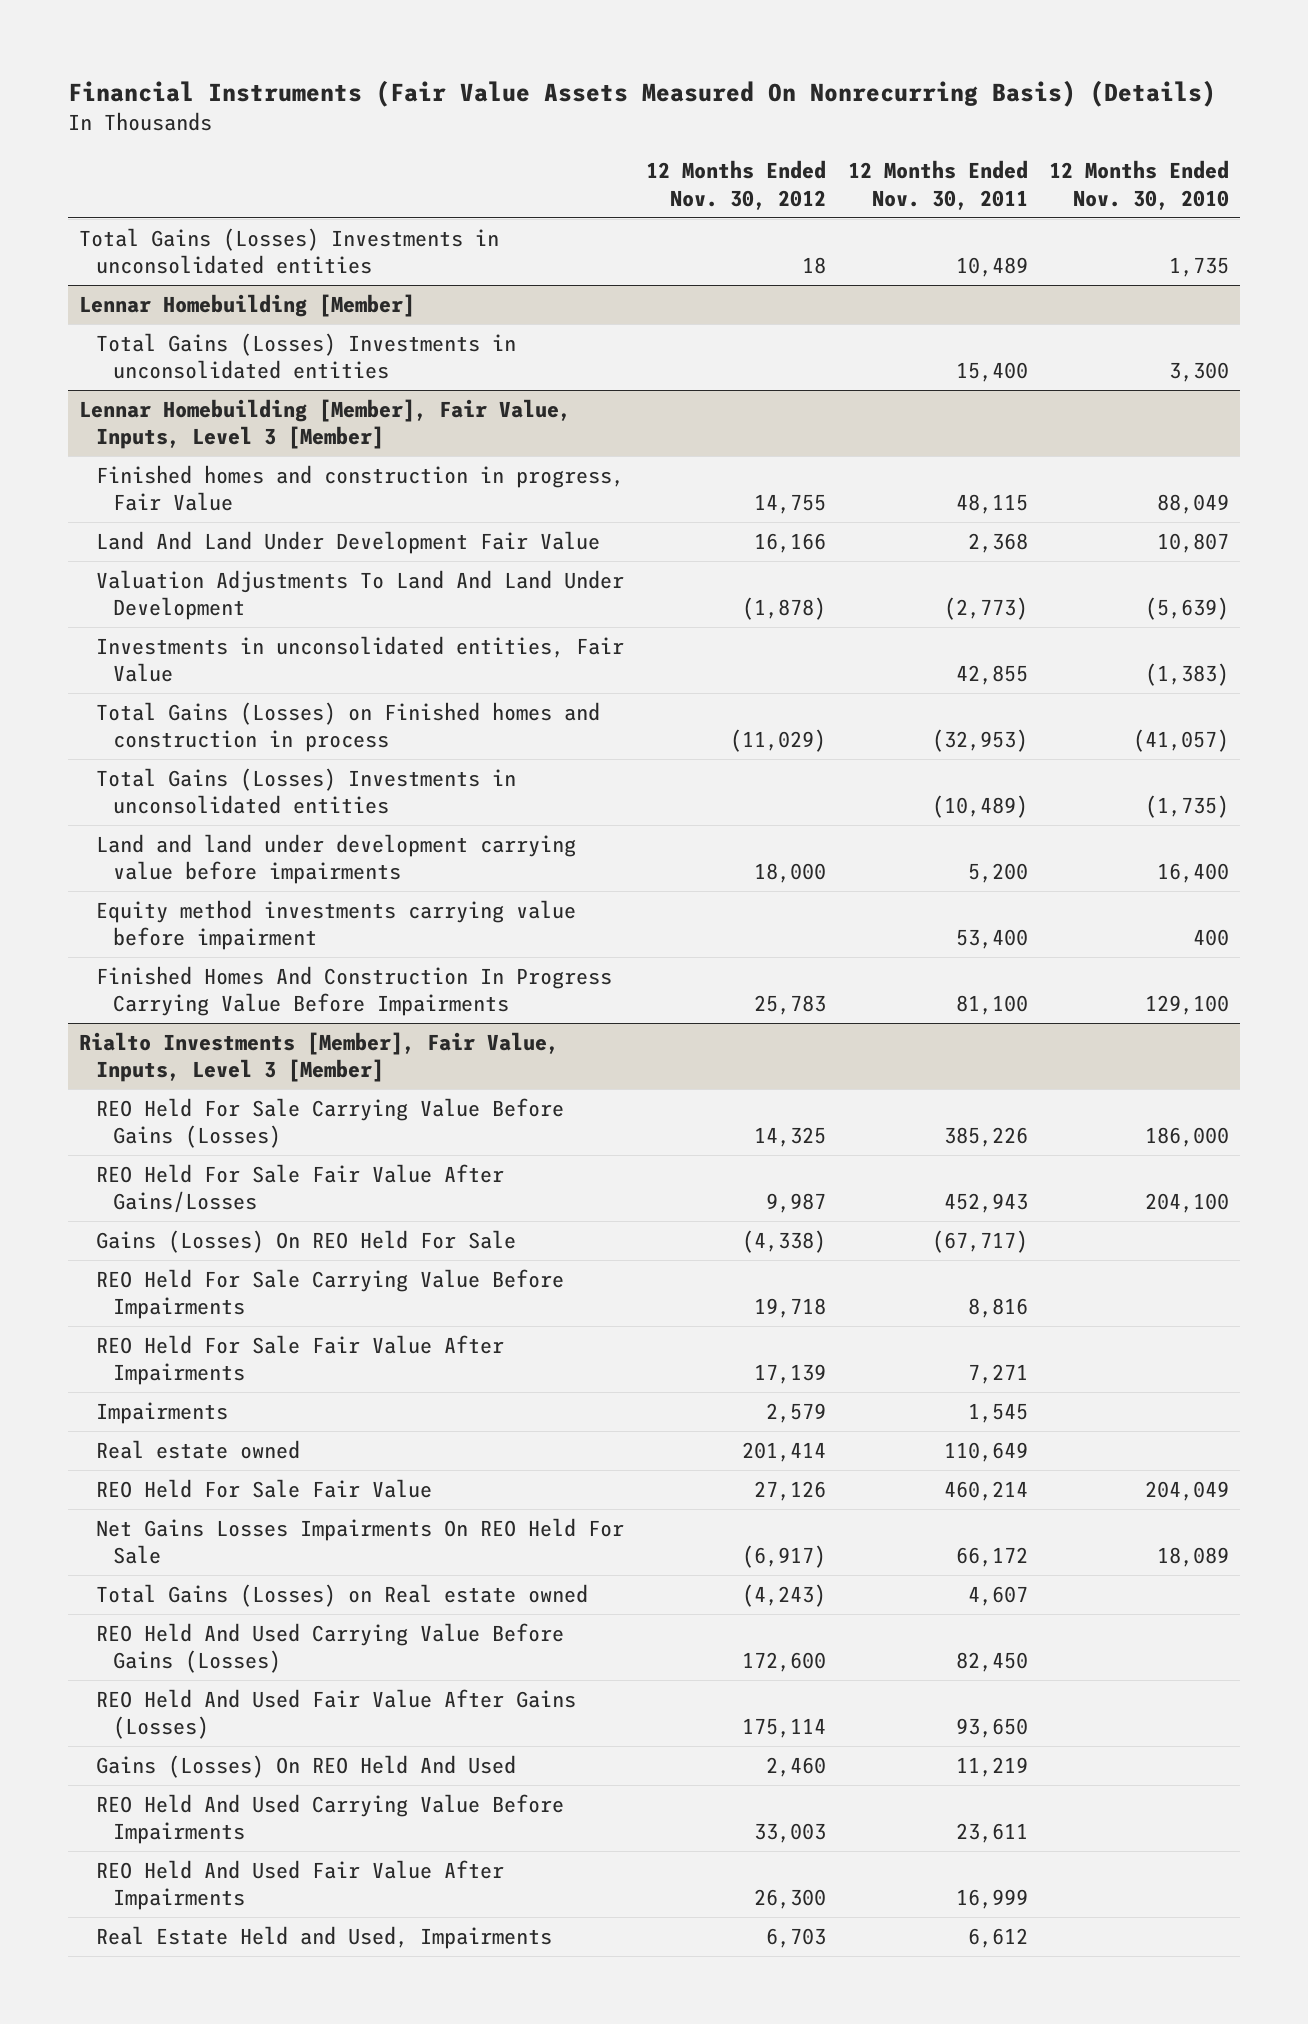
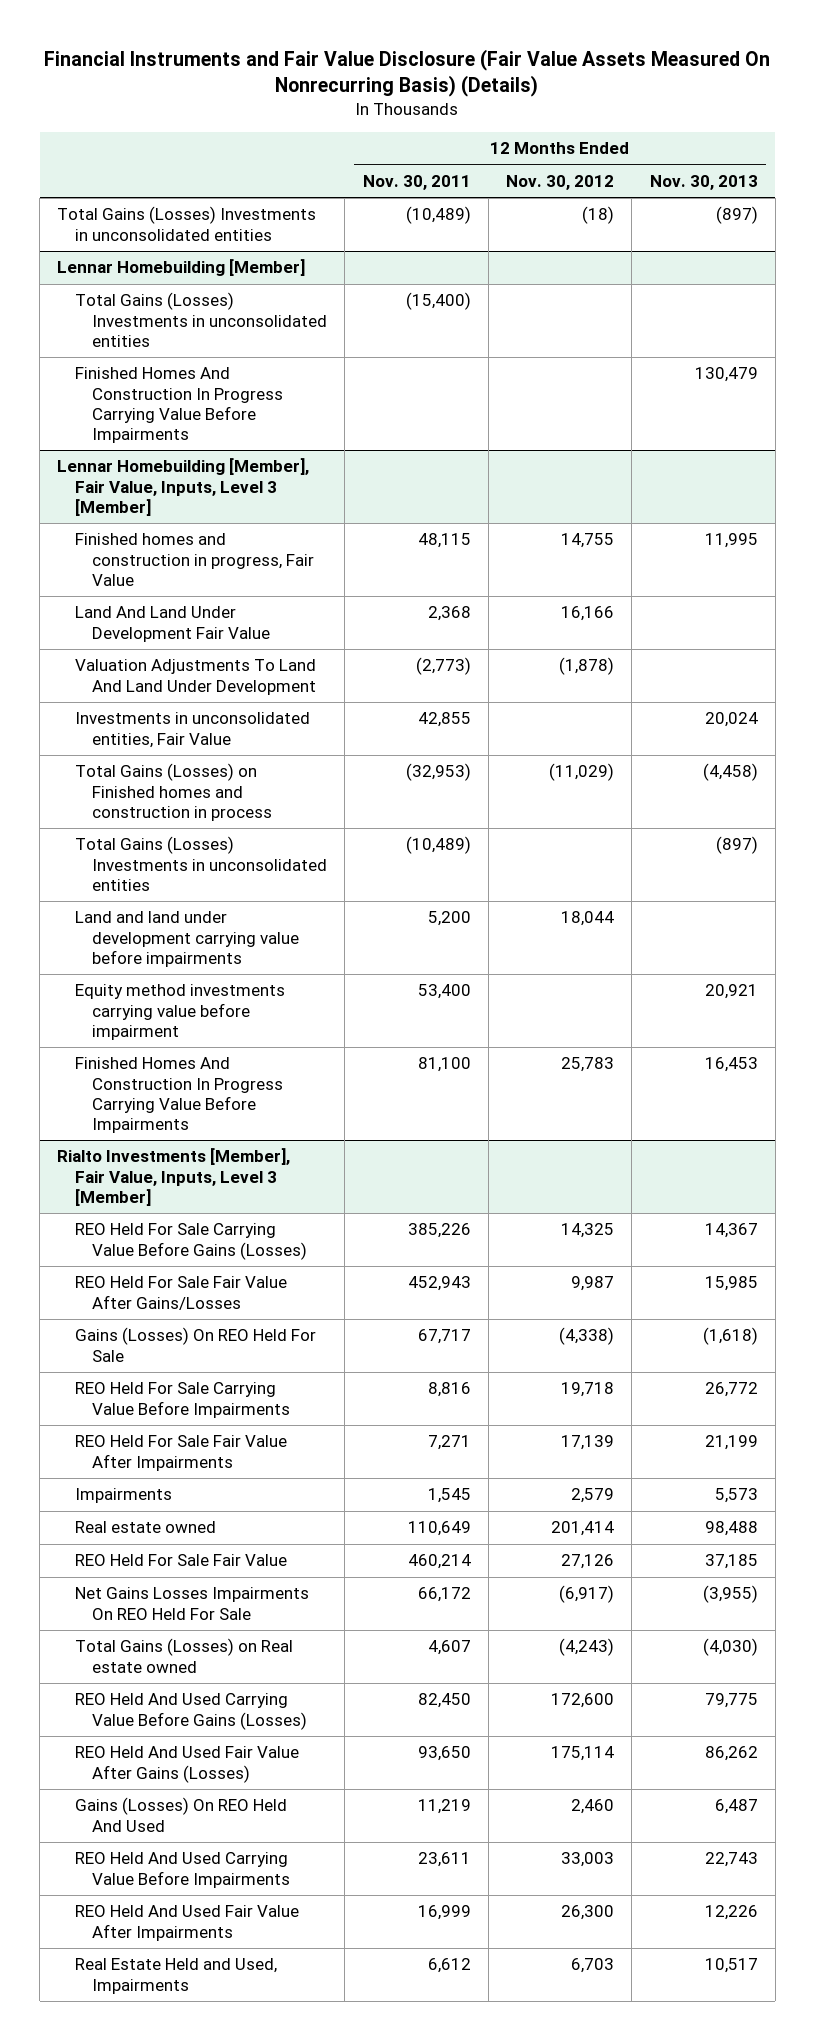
[68,80,1217,108] Financial Instruments (Fair Value Assets Measured On Nonrecurring Basis) (Details) -> [44,48,771,97] Financial Instruments and Fair Value Disclosure (Fair Value Assets Measured On Nonrecurring Basis) (Details)
[1049,160,1230,210] 12 Months Ended Nov. 30, 2010 -> none
none -> [649,174,758,190] Nov. 30, 2013
[801,257,826,275] 18 -> [582,206,615,225] (18)
[955,257,1028,278] 10,489 -> [405,206,471,225] (10,489)
[955,362,1028,383] 15,400 -> [405,292,471,311] (15,400)
none -> [74,367,284,443] Finished Homes And Construction In Progress Carrying Value Before Impairments
[753,863,826,884] 18,000 -> [561,911,615,927] 18,044
[931,1229,1028,1253] (67,717) -> [417,1329,471,1345] 67,717

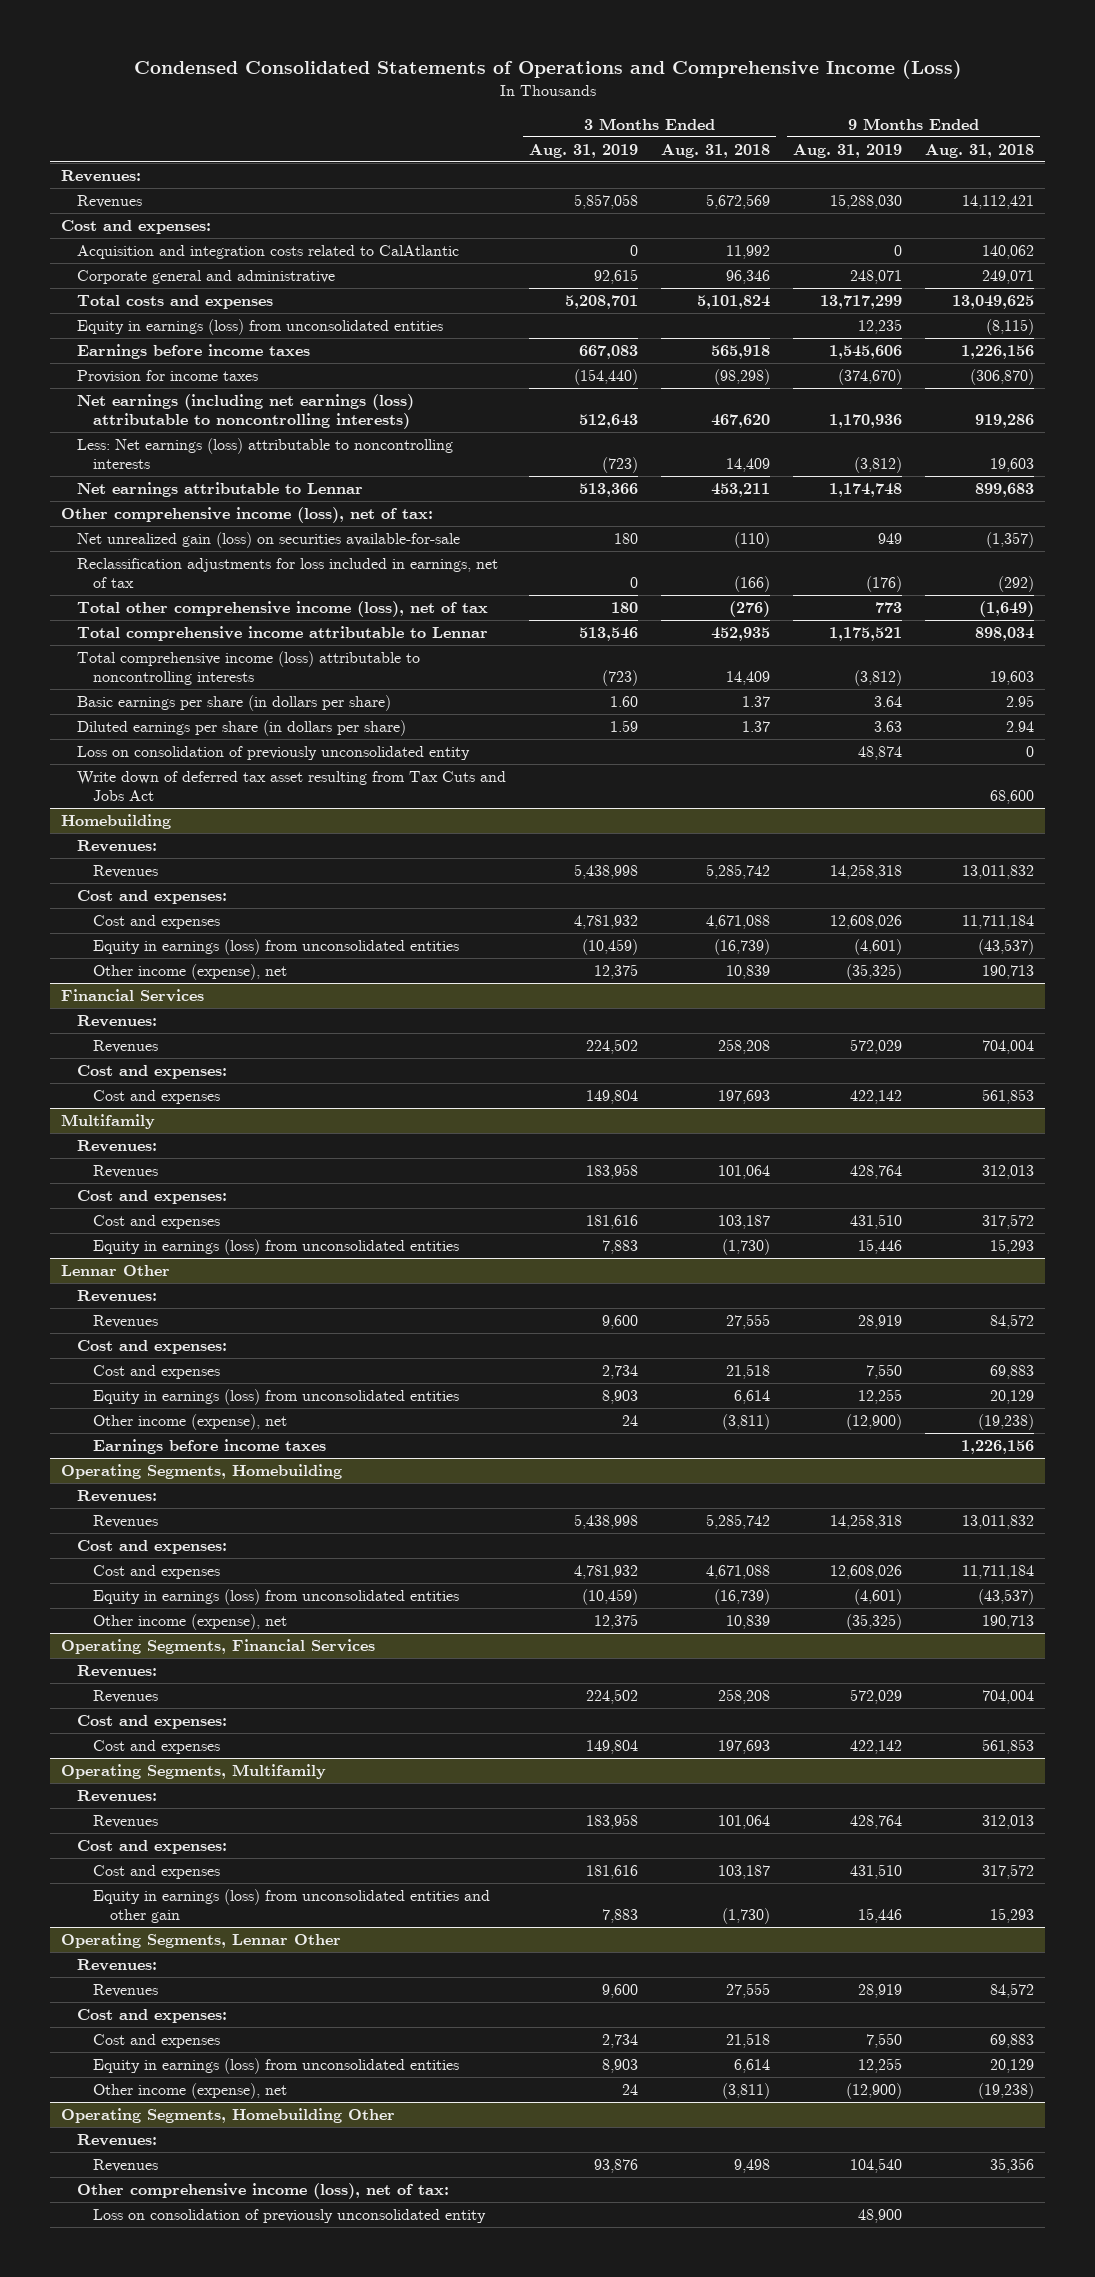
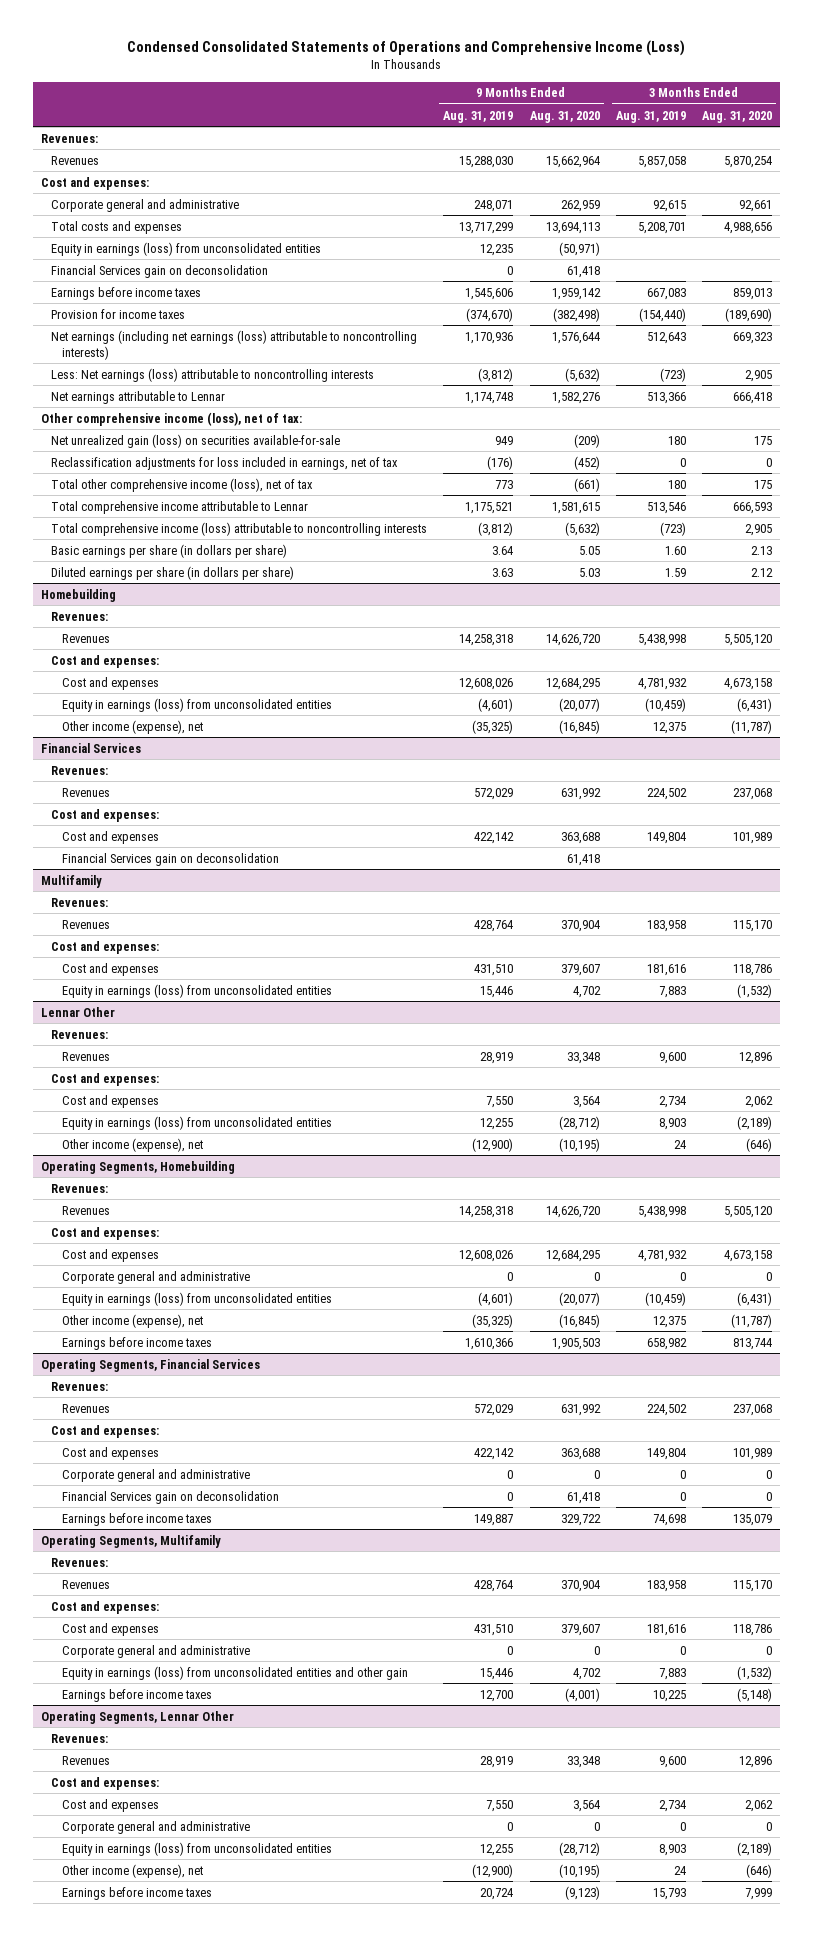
[661,143,771,158] Aug. 31, 2018 -> none
[924,143,1034,158] Aug. 31, 2018 -> none
none -> [529,110,600,123] Aug. 31, 2020
none -> [701,110,772,123] Aug. 31, 2020
[77,244,460,259] Acquisition and integration costs related to CalAtlantic -> none
none -> [51,264,269,278] Financial Services gain on deconsolidation
[77,745,471,760] Loss on consolidation of previously unconsolidated entity -> none
[77,770,507,801] Write down of deferred tax asset resulting from Tax Cuts and Jobs Act -> none
none -> [61,852,279,866] Financial Services gain on deconsolidation
[93,1438,327,1454] Earnings before income taxes -> none
none -> [61,1270,250,1284] Corporate general and administrative
none -> [61,1336,212,1350] Earnings before income taxes
none -> [61,1468,250,1482] Corporate general and administrative
none -> [61,1490,279,1504] Financial Services gain on deconsolidation
none -> [61,1512,212,1526] Earnings before income taxes
none -> [61,1644,250,1658] Corporate general and administrative
none -> [61,1688,212,1702] Earnings before income taxes
none -> [61,1820,250,1834] Corporate general and administrative
[61,2107,396,2123] Operating Segments, Homebuilding Other -> none
[77,2133,158,2146] Revenues: -> none
[93,2158,159,2172] Revenues -> none
[77,2182,450,2199] Other comprehensive income (loss), net of tax: -> none
[93,2208,487,2223] Loss on consolidation of previously unconsolidated entity -> none
none -> [61,1886,212,1900] Earnings before income taxes

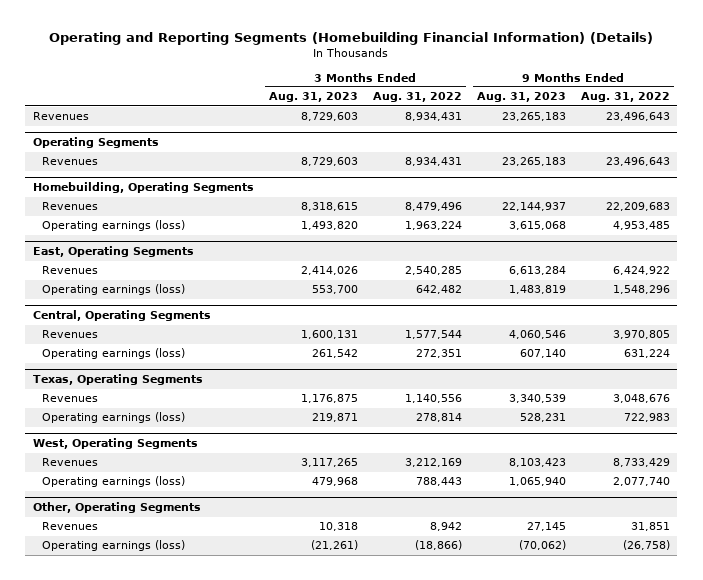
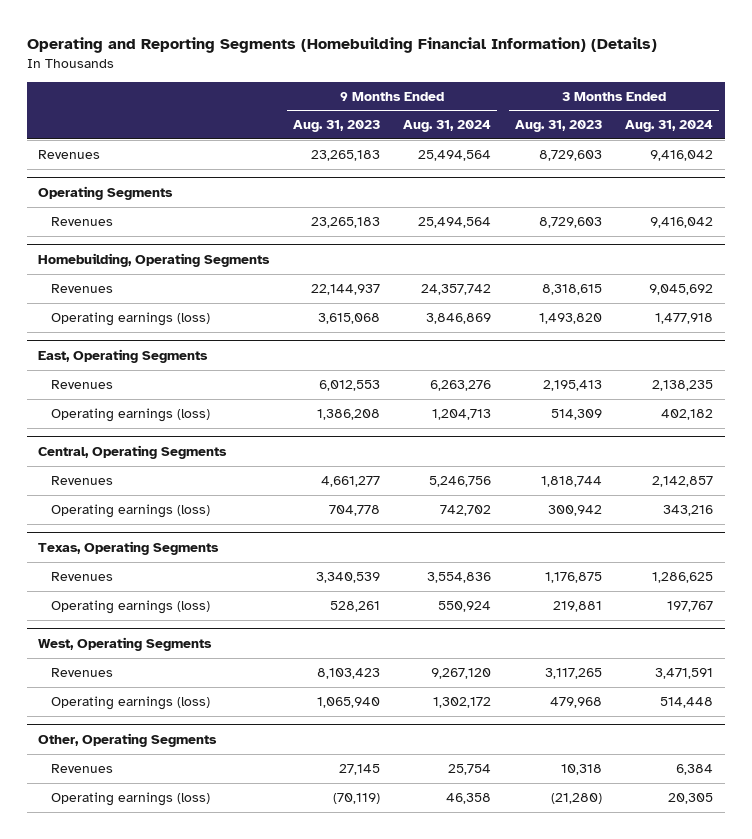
[372,92,462,103] Aug. 31, 2022 -> none
[580,92,670,103] Aug. 31, 2022 -> none
none -> [403,120,492,133] Aug. 31, 2024
none -> [625,120,714,133] Aug. 31, 2024
[300,266,358,276] 2,414,026 -> [542,380,602,392] 2,195,413
[508,266,566,276] 6,613,284 -> [318,380,380,392] 6,012,553
[311,285,358,295] 553,700 -> [550,409,602,421] 514,309
[508,285,566,295] 1,483,819 -> [316,409,380,421] 1,386,208
[300,330,358,340] 1,600,131 -> [540,476,602,488] 1,818,744
[508,330,566,340] 4,060,546 -> [320,476,380,488] 4,661,277
[311,349,358,359] 261,542 -> [547,505,602,517] 300,942
[519,349,566,359] 607,140 -> [328,505,380,517] 704,778
[311,413,358,423] 219,871 -> [552,601,602,613] 219,881
[519,413,566,423] 528,231 -> [329,601,380,613] 528,261
[310,540,358,551] (21,261) -> [550,793,602,805] (21,280)
[518,540,566,551] (70,062) -> [332,793,380,805] (70,119)

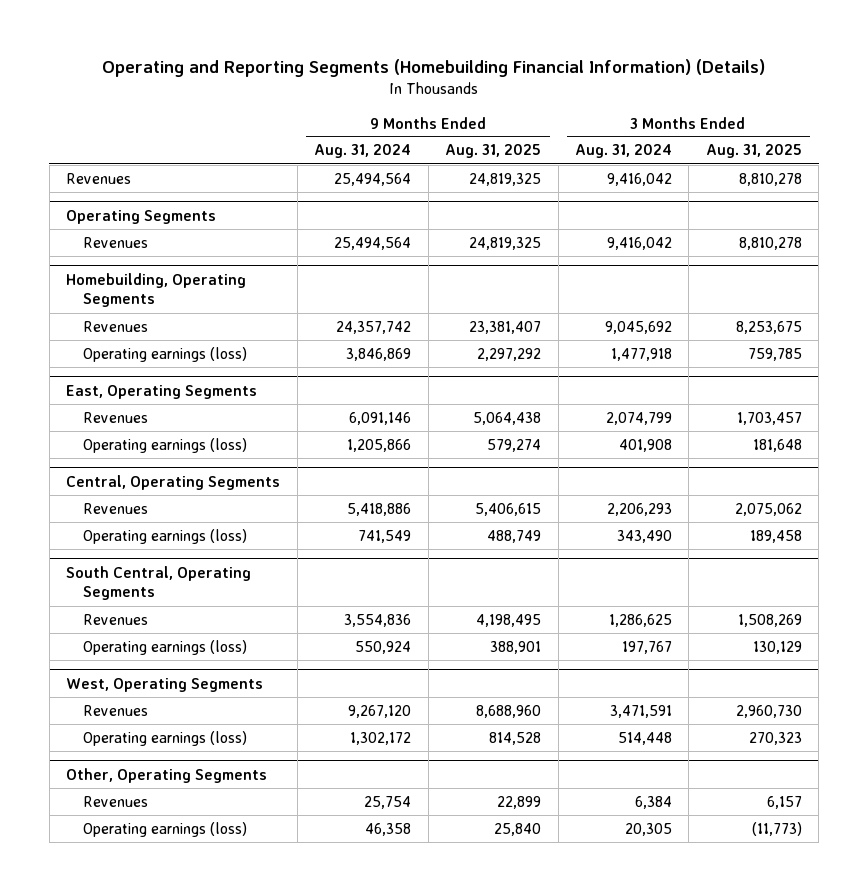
[292,120,380,133] Aug. 31, 2023 -> none
[514,120,602,133] Aug. 31, 2023 -> none
none -> [445,144,542,159] Aug. 31, 2025
none -> [705,144,802,159] Aug. 31, 2025
[430,380,492,392] 6,263,276 -> [349,411,412,425] 6,091,146
[652,380,714,392] 2,138,235 -> [606,411,673,425] 2,074,799
[432,409,492,421] 1,204,713 -> [347,438,412,452] 1,205,866
[661,409,714,421] 402,182 -> [619,438,673,452] 401,908
[38,541,220,556] Texas, Operating Segments -> none
[429,476,492,488] 5,246,756 -> [347,502,412,516] 5,418,886
[652,476,714,488] 2,142,857 -> [607,502,673,516] 2,206,293
[440,505,492,517] 742,702 -> [358,529,412,543] 741,549
[663,505,714,517] 343,216 -> [617,529,673,543] 343,490
none -> [66,565,252,601] South Central, Operating Segments

